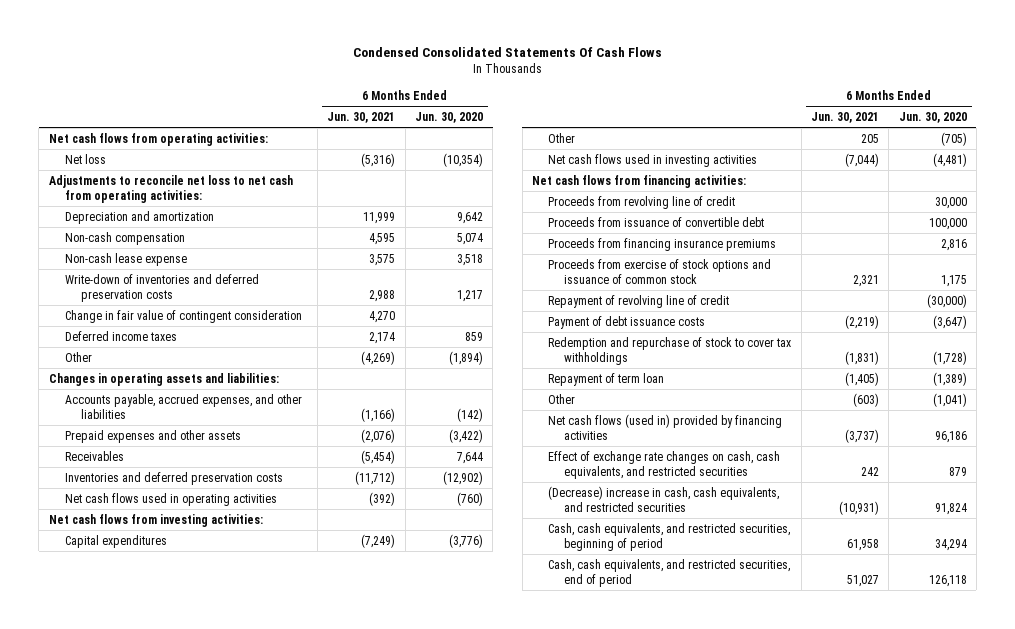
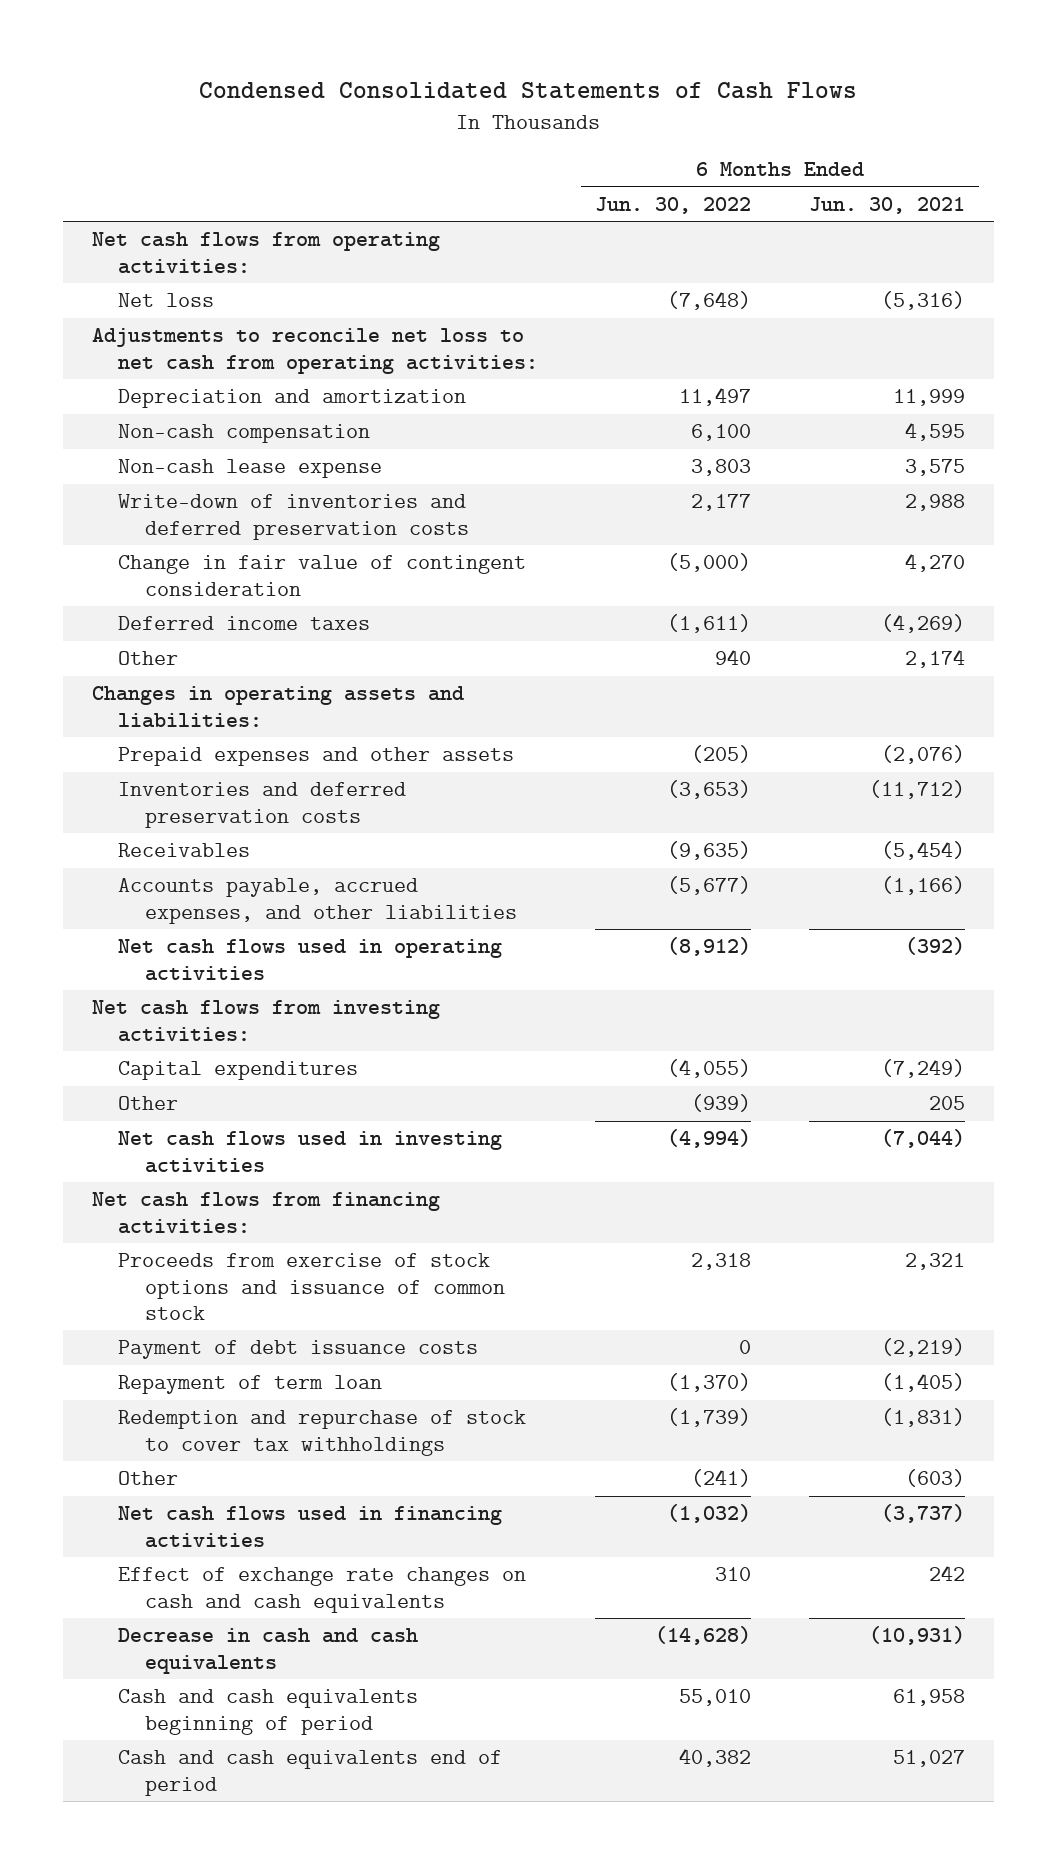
[352,47,662,58] Condensed Consolidated Statements Of Cash Flows -> [199,82,858,100] Condensed Consolidated Statements of Cash Flows
[415,111,484,123] Jun. 30, 2020 -> none
none -> [595,196,752,214] Jun. 30, 2022
[369,331,396,344] 2,174 -> [880,614,965,634] (4,269)
[361,350,396,365] (4,269) -> [904,649,965,669] 2,174
[64,450,124,461] Receivables -> [118,843,251,858] Receivables
[64,393,302,419] Accounts payable, accrued expenses, and other liabilities -> [118,878,517,924] Accounts payable, accrued expenses, and other liabilities
[548,195,736,209] Proceeds from revolving line of credit -> none
[548,216,765,227] Proceeds from issuance of convertible debt -> none
[548,237,777,251] Proceeds from financing insurance premiums -> none
[548,294,730,308] Repayment of revolving line of credit -> none
[548,336,792,365] Redemption and repurchase of stock to cover tax withholdings -> [118,1410,527,1456] Redemption and repurchase of stock to cover tax withholdings
[548,413,783,440] Net cash flows (used in) provided by financing activities -> [118,1506,503,1548] Net cash flows used in financing activities
[548,450,781,479] Effect of exchange rate changes on cash, cash equivalents, and restricted securities -> [118,1567,527,1613] Effect of exchange rate changes on cash and cash equivalents
[548,485,780,512] (Decrease) increase in cash, cash equivalents, and restricted securities -> [118,1628,419,1674] Decrease in cash and cash equivalents
[548,522,791,551] Cash, cash equivalents, and restricted securities, beginning of period -> [118,1689,419,1735] Cash and cash equivalents beginning of period
[548,558,791,587] Cash, cash equivalents, and restricted securities, end of period -> [118,1750,503,1796] Cash and cash equivalents end of period

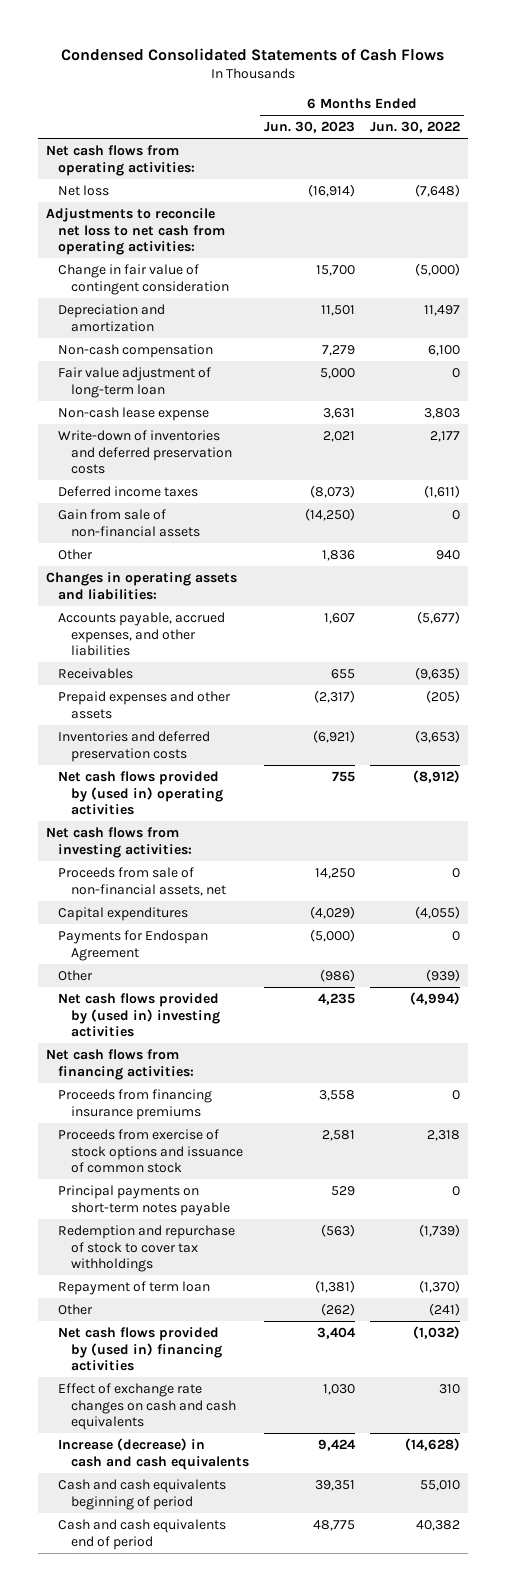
[808,196,965,214] Jun. 30, 2021 -> none
none -> [264,121,356,134] Jun. 30, 2023
[118,555,527,596] Change in fair value of contingent consideration -> [58,263,229,295] Change in fair value of contingent consideration
none -> [58,366,212,398] Fair value adjustment of long-term loan
none -> [58,508,200,537] Gain from sale of non-financial assets
[118,878,517,924] Accounts payable, accrued expenses, and other liabilities -> [58,611,226,657] Accounts payable, accrued expenses, and other liabilities
[118,843,251,858] Receivables -> [58,667,134,679] Receivables
[118,939,503,981] Net cash flows used in operating activities -> [58,770,223,816] Net cash flows provided by (used in) operating activities
none -> [58,866,226,896] Proceeds from sale of non-financial assets, net
none -> [58,929,209,961] Payments for Endospan Agreement
[118,1131,503,1173] Net cash flows used in investing activities -> [58,992,220,1038] Net cash flows provided by (used in) investing activities
none -> [58,1088,213,1120] Proceeds from financing insurance premiums
[118,1340,479,1360] Payment of debt issuance costs -> none
none -> [58,1184,230,1216] Principal payments on short-term notes payable
[118,1375,383,1395] Repayment of term loan -> [58,1280,211,1295] Repayment of term loan
[118,1506,503,1548] Net cash flows used in financing activities -> [58,1326,222,1372] Net cash flows provided by (used in) financing activities
[118,1628,419,1674] Decrease in cash and cash equivalents -> [58,1437,249,1470] Increase (decrease) in cash and cash equivalents

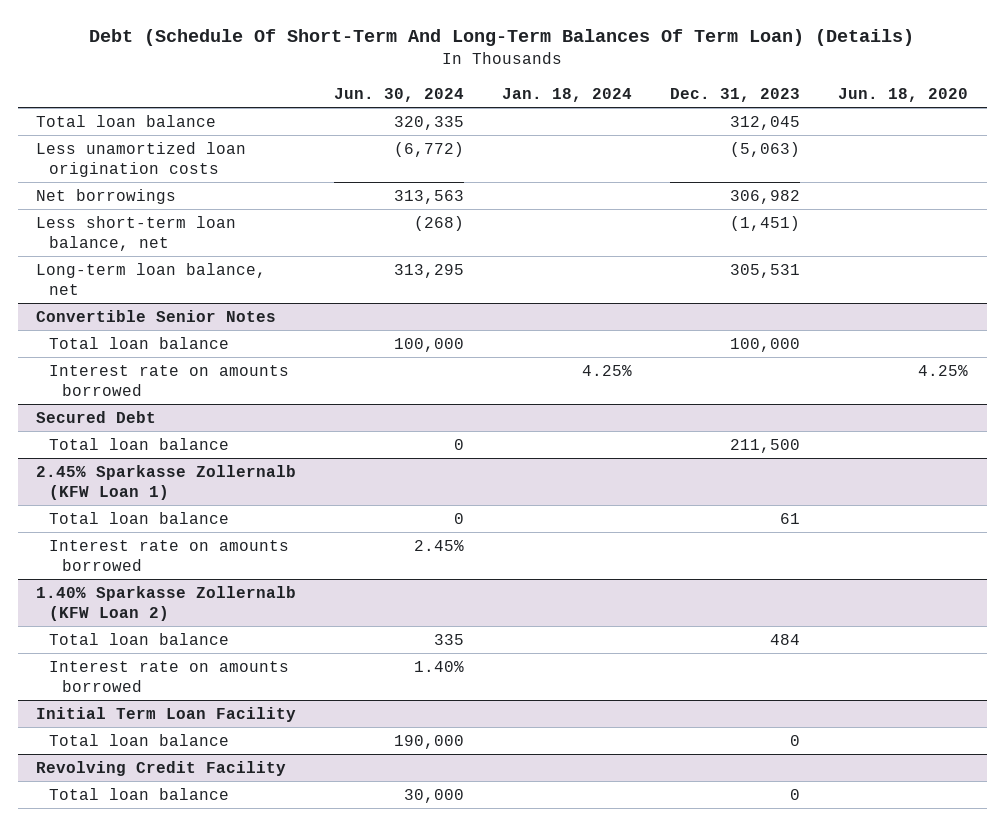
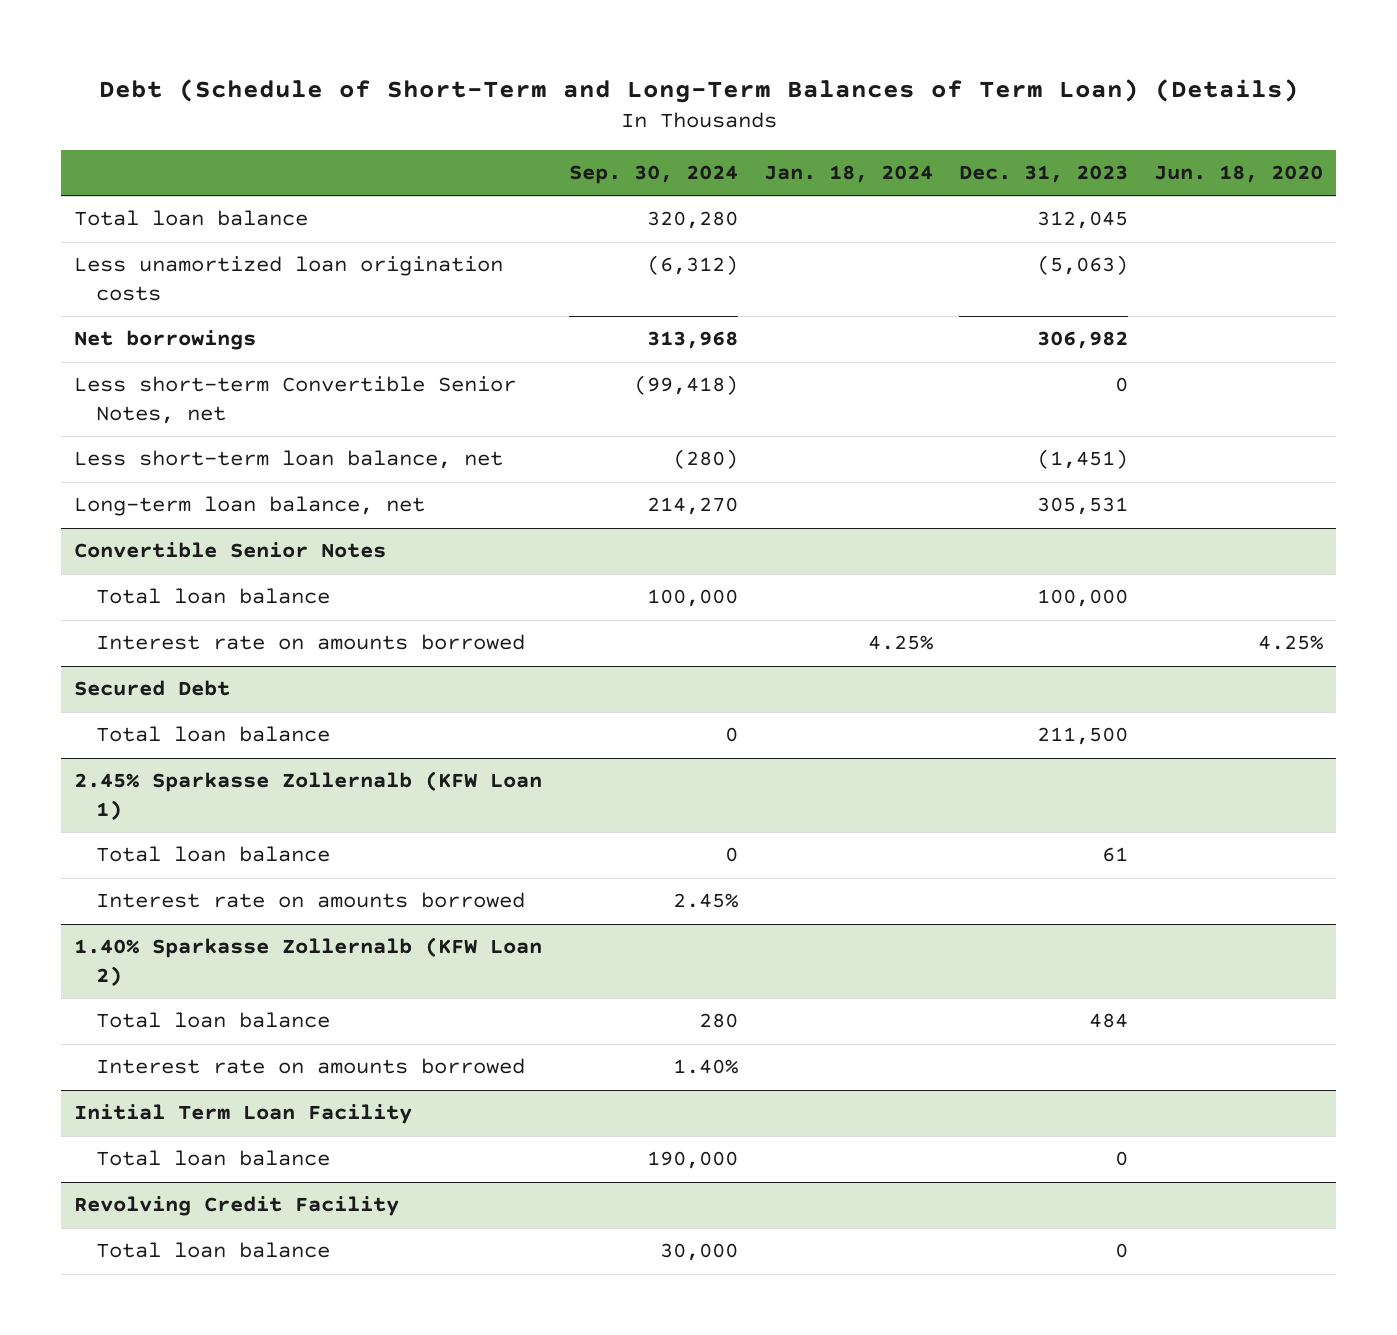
[89,29,915,47] Debt (Schedule Of Short-Term And Long-Term Balances Of Term Loan) (Details) -> [98,78,1299,103] Debt (Schedule of Short-Term and Long-Term Balances of Term Loan) (Details)
[334,87,465,102] Jun. 30, 2024 -> none
none -> [568,165,738,185] Sep. 30, 2024
none -> [74,376,517,424] Less short-term Convertible Senior Notes, net

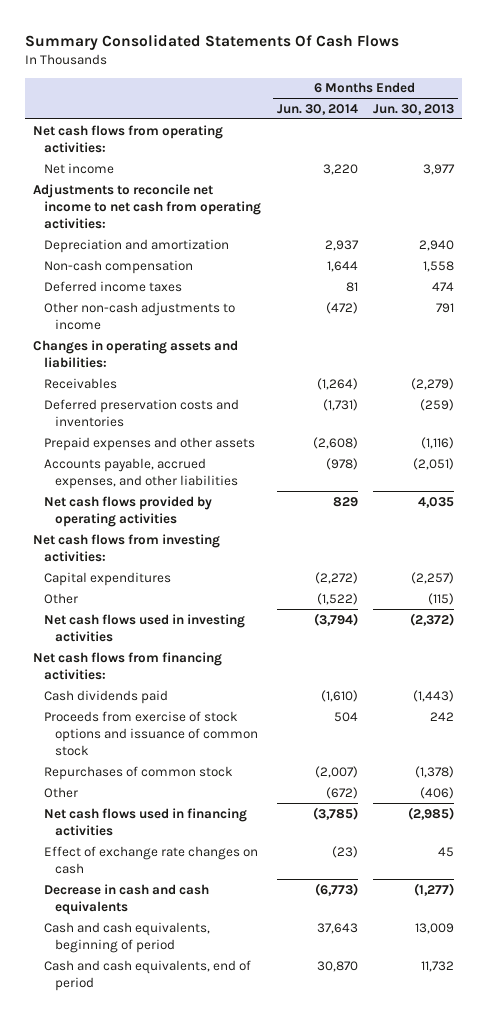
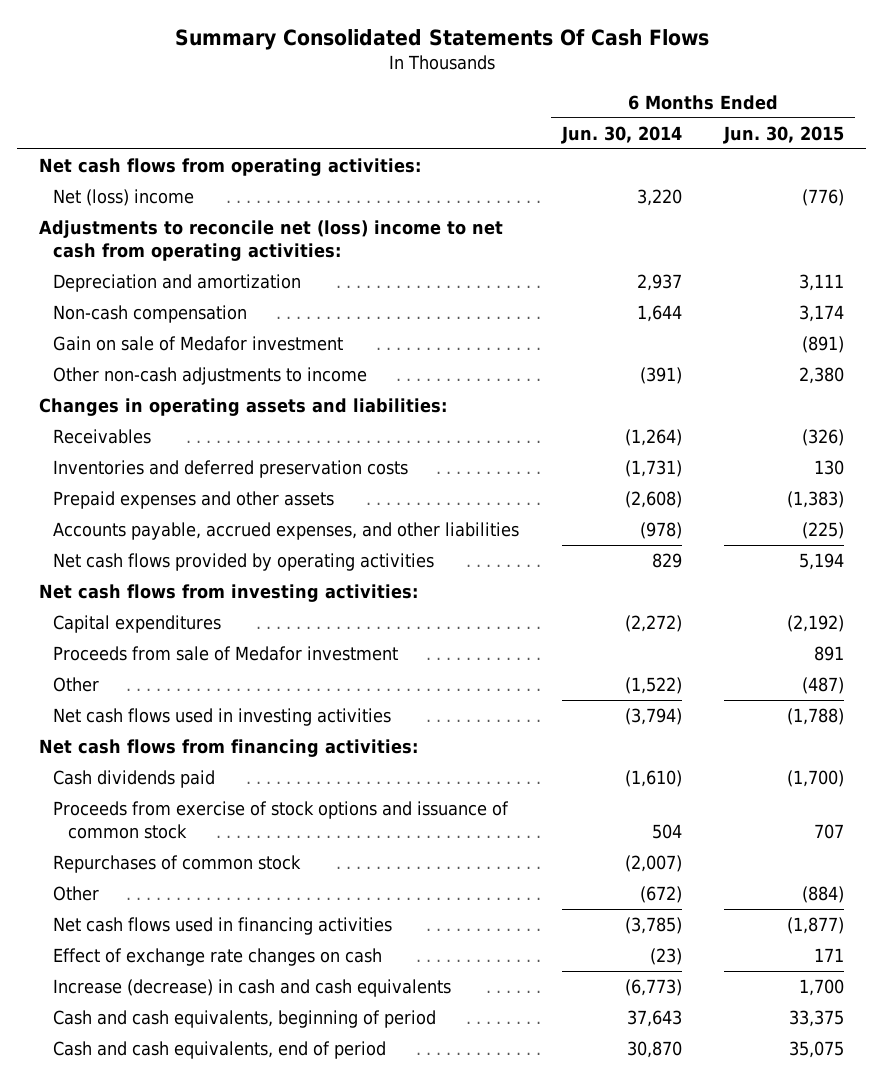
[373,103,455,115] Jun. 30, 2013 -> none
none -> [723,125,845,144] Jun. 30, 2015
[43,162,114,174] Net income -> [53,189,195,207] Net (loss) income
[33,183,261,229] Adjustments to reconcile net income to net cash from operating activities: -> [38,220,503,261] Adjustments to reconcile net (loss) income to net cash from operating activities:
[43,280,182,292] Deferred income taxes -> none
none -> [53,336,344,352] Gain on sale of Medafor investment
[325,301,358,314] (472) -> [639,367,682,385] (391)
[43,398,239,427] Deferred preservation costs and inventories -> [53,460,409,479] Inventories and deferred preservation costs
none -> [53,646,399,662] Proceeds from sale of Medafor investment
[43,883,209,915] Decrease in cash and cash equivalents -> [53,979,452,998] Increase (decrease) in cash and cash equivalents

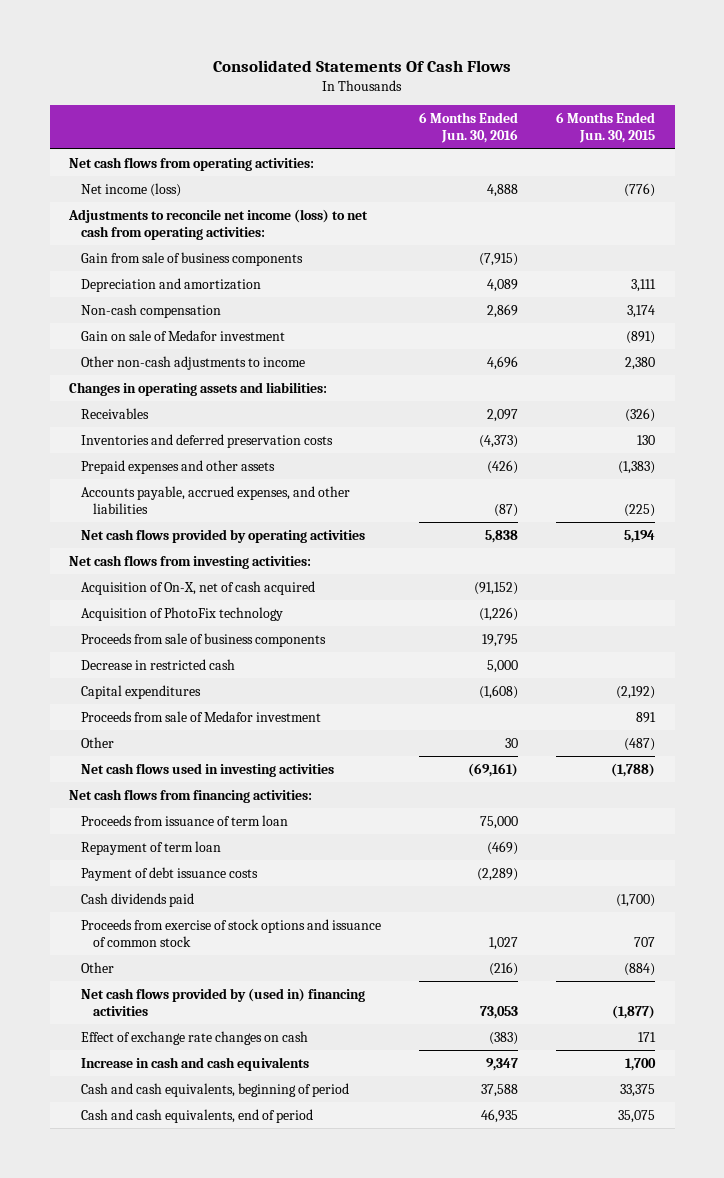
[174,28,709,50] Summary Consolidated Statements Of Cash Flows -> [213,59,512,72] Consolidated Statements Of Cash Flows
[560,125,682,144] Jun. 30, 2014 -> none
none -> [419,112,519,144] 6 Months Ended Jun. 30, 2016
[53,189,195,207] Net (loss) income -> [80,182,181,197] Net income (loss)
[38,220,503,261] Adjustments to reconcile net (loss) income to net cash from operating activities: -> [67,208,368,241] Adjustments to reconcile net income (loss) to net cash from operating activities:
none -> [80,251,303,266] Gain from sale of business components
none -> [80,580,315,595] Acquisition of On-X, net of cash acquired
none -> [80,606,283,621] Acquisition of PhotoFix technology
none -> [80,632,326,647] Proceeds from sale of business components
none -> [80,658,235,670] Decrease in restricted cash
none -> [80,814,288,826] Proceeds from issuance of term loan
none -> [80,840,221,855] Repayment of term loan
none -> [80,866,258,881] Payment of debt issuance costs
[53,855,302,874] Repurchases of common stock -> none
[53,917,393,936] Net cash flows used in financing activities -> [80,987,365,1017] Net cash flows provided by (used in) financing activities
[53,979,452,998] Increase (decrease) in cash and cash equivalents -> [80,1056,309,1071] Increase in cash and cash equivalents

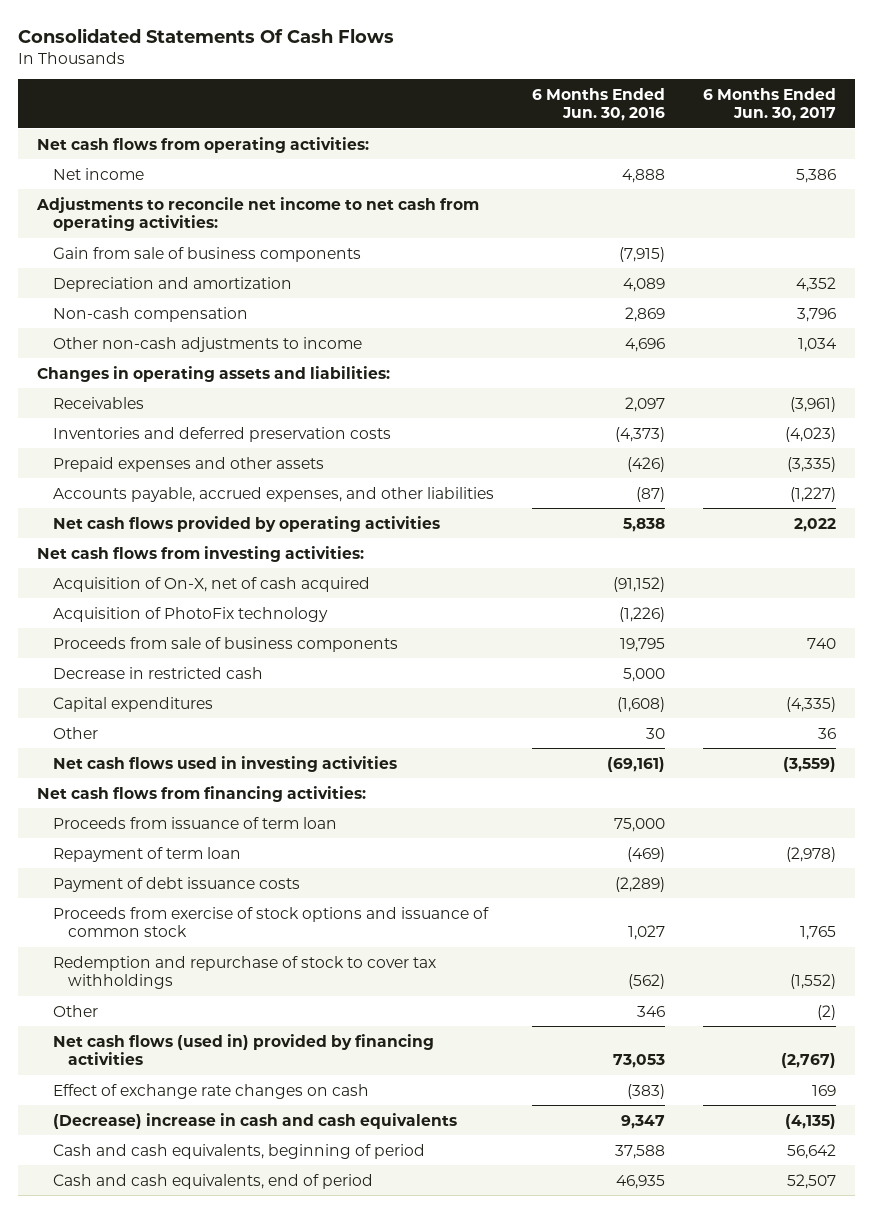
[556,112,656,144] 6 Months Ended Jun. 30, 2015 -> none
none -> [702,87,836,122] 6 Months Ended Jun. 30, 2017
[80,182,181,197] Net income (loss) -> [52,167,144,180] Net income
[67,208,368,241] Adjustments to reconcile net income (loss) to net cash from operating activities: -> [36,196,480,232] Adjustments to reconcile net income to net cash from operating activities:
[80,329,285,341] Gain on sale of Medafor investment -> none
[80,710,321,722] Proceeds from sale of Medafor investment -> none
[80,892,194,907] Cash dividends paid -> none
none -> [52,955,436,990] Redemption and repurchase of stock to cover tax withholdings
[489,961,519,976] (216) -> [636,1005,665,1017] 346
[80,987,365,1017] Net cash flows provided by (used in) financing activities -> [52,1033,434,1066] Net cash flows (used in) provided by financing activities
[80,1056,309,1071] Increase in cash and cash equivalents -> [52,1112,457,1129] (Decrease) increase in cash and cash equivalents

